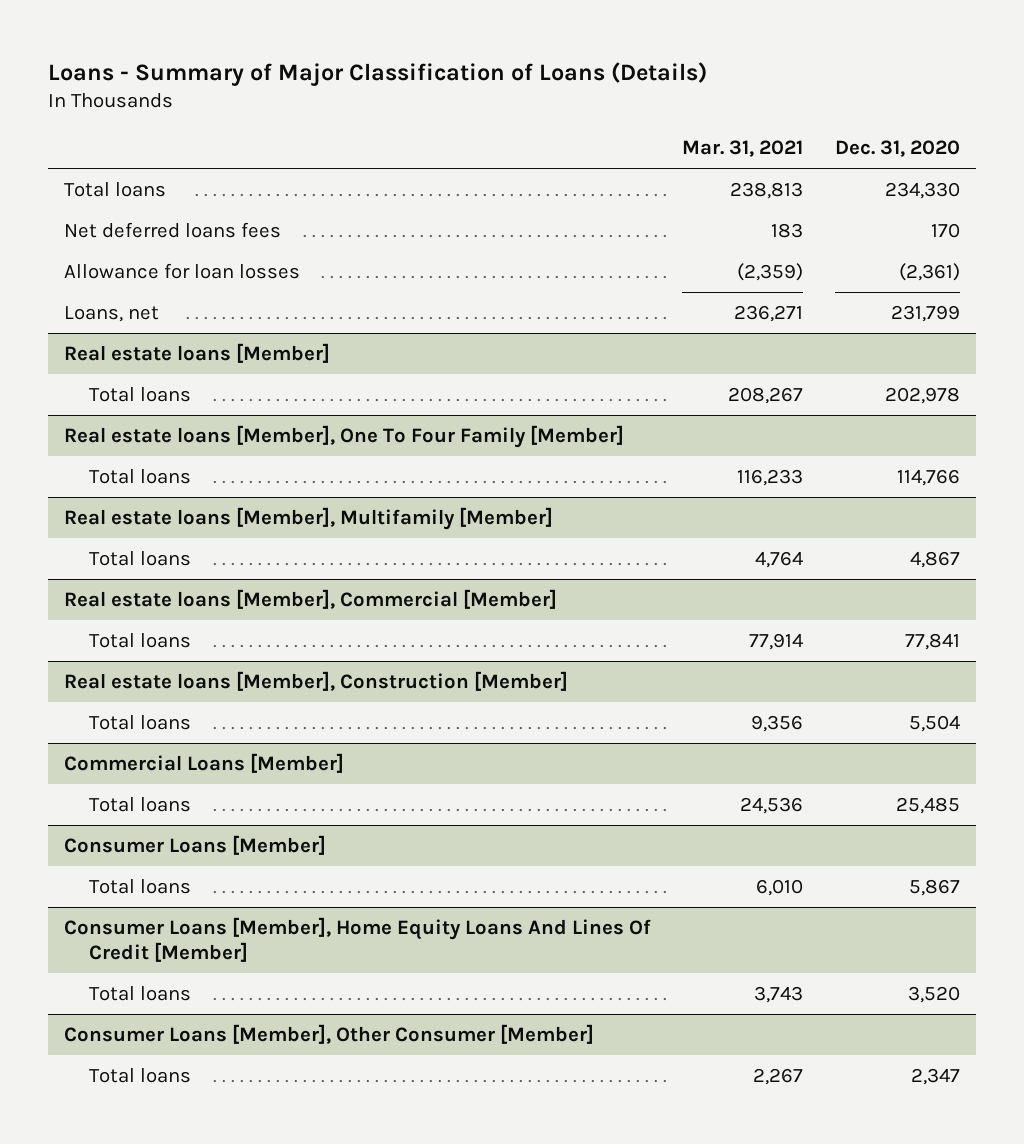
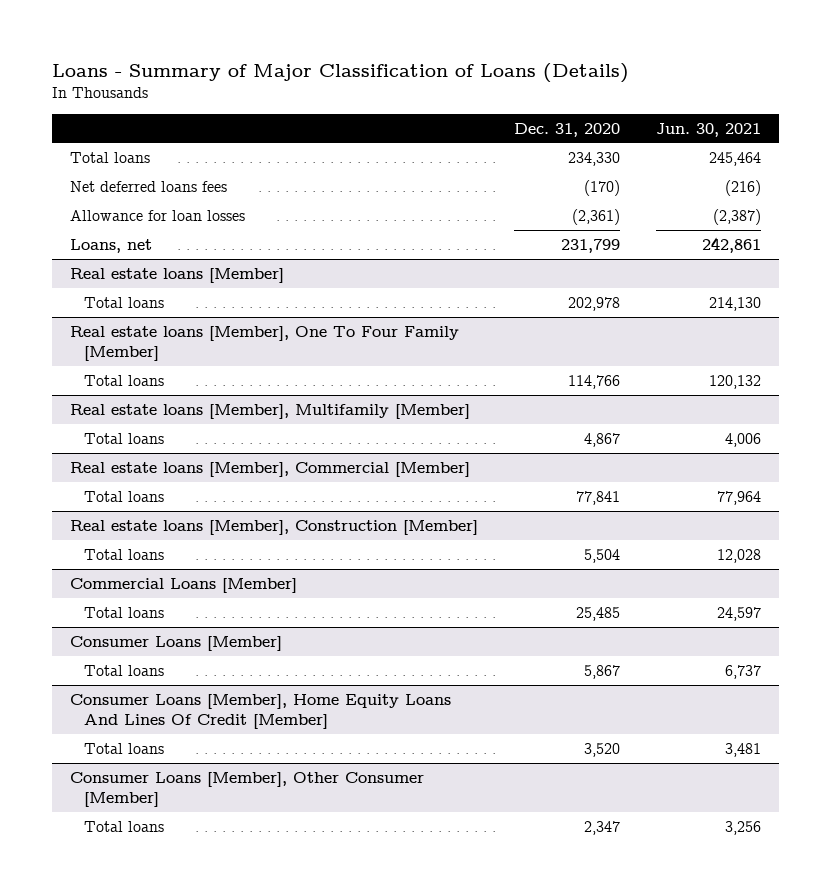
[682,140,804,158] Mar. 31, 2021 -> none
none -> [655,122,761,137] Jun. 30, 2021
[930,222,960,238] 170 -> [583,179,620,196] (170)

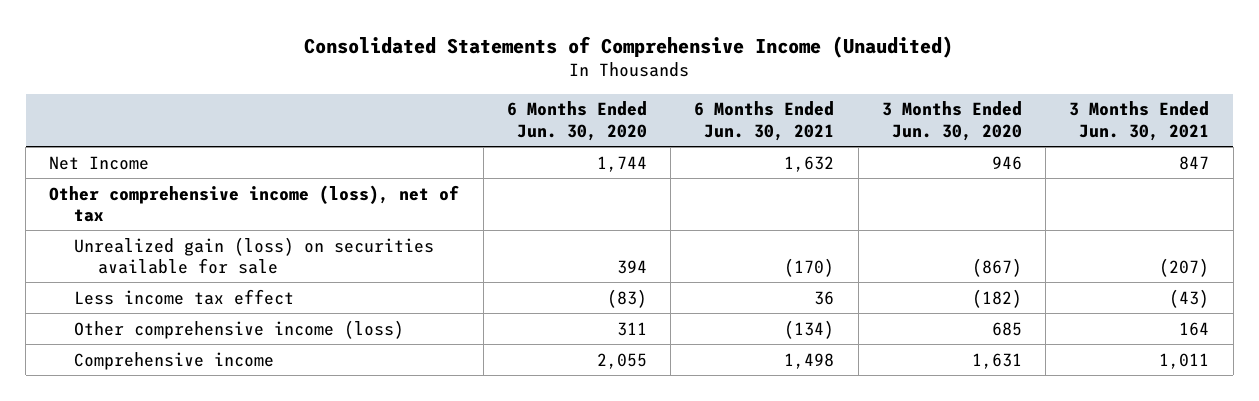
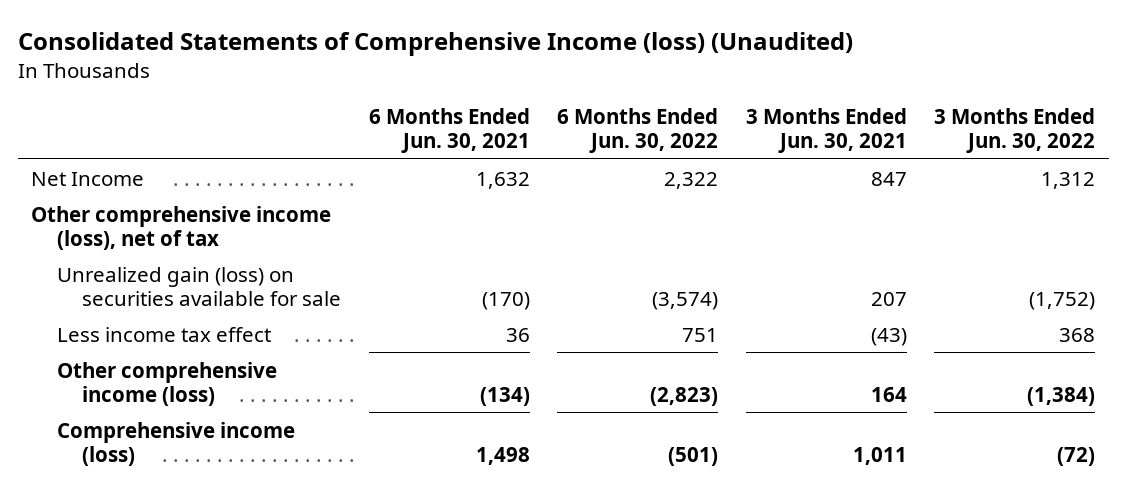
[304,35,954,58] Consolidated Statements of Comprehensive Income (Unaudited) -> [17,31,853,56] Consolidated Statements of Comprehensive Income (loss) (Unaudited)
[506,101,647,141] 6 Months Ended Jun. 30, 2020 -> none
[881,101,1022,141] 3 Months Ended Jun. 30, 2020 -> none
none -> [557,107,719,154] 6 Months Ended Jun. 30, 2022
none -> [934,107,1096,154] 3 Months Ended Jun. 30, 2022
[1159,257,1210,277] (207) -> [870,291,907,306] 207
[73,351,274,370] Comprehensive income -> [56,421,295,466] Comprehensive income (loss)

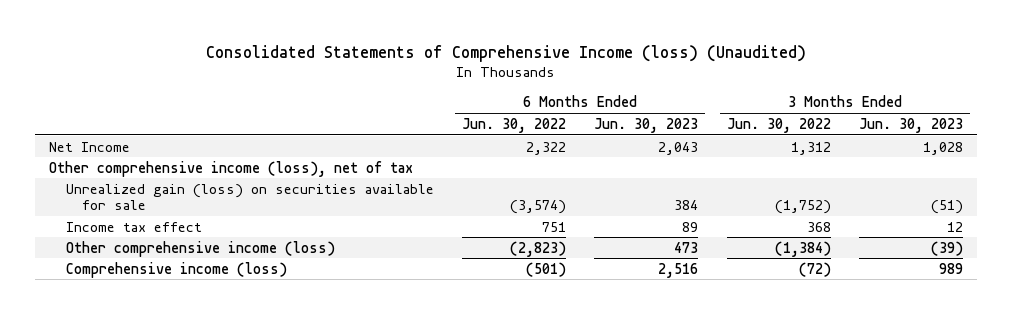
[368,107,530,154] 6 Months Ended Jun. 30, 2021 -> none
[745,107,907,154] 3 Months Ended Jun. 30, 2021 -> none
none -> [594,117,699,133] Jun. 30, 2023
none -> [858,117,963,133] Jun. 30, 2023
[56,326,271,342] Less income tax effect -> [65,221,202,232] Income tax effect

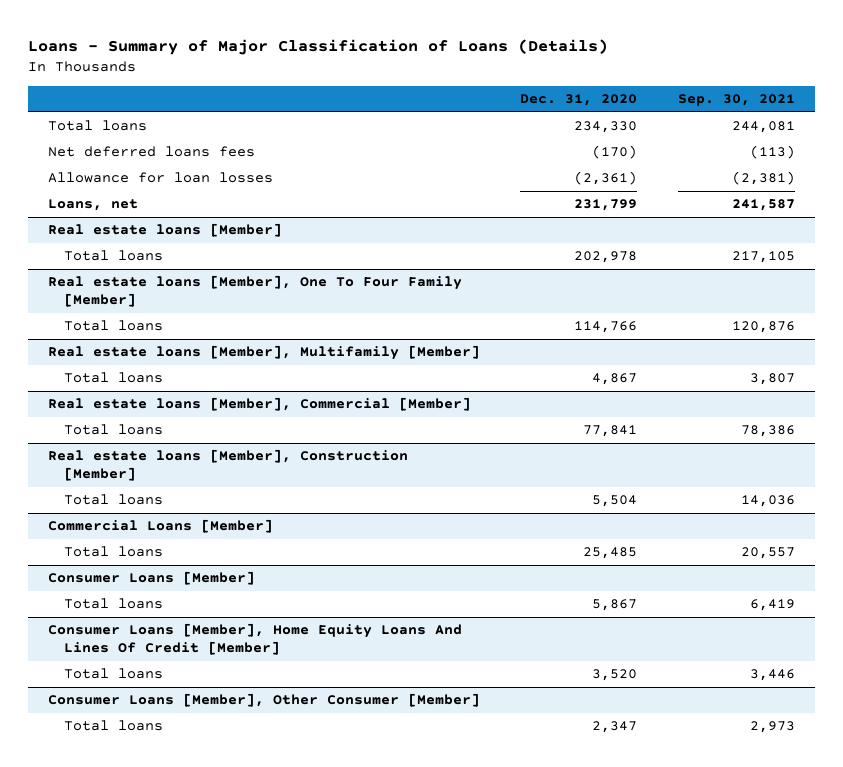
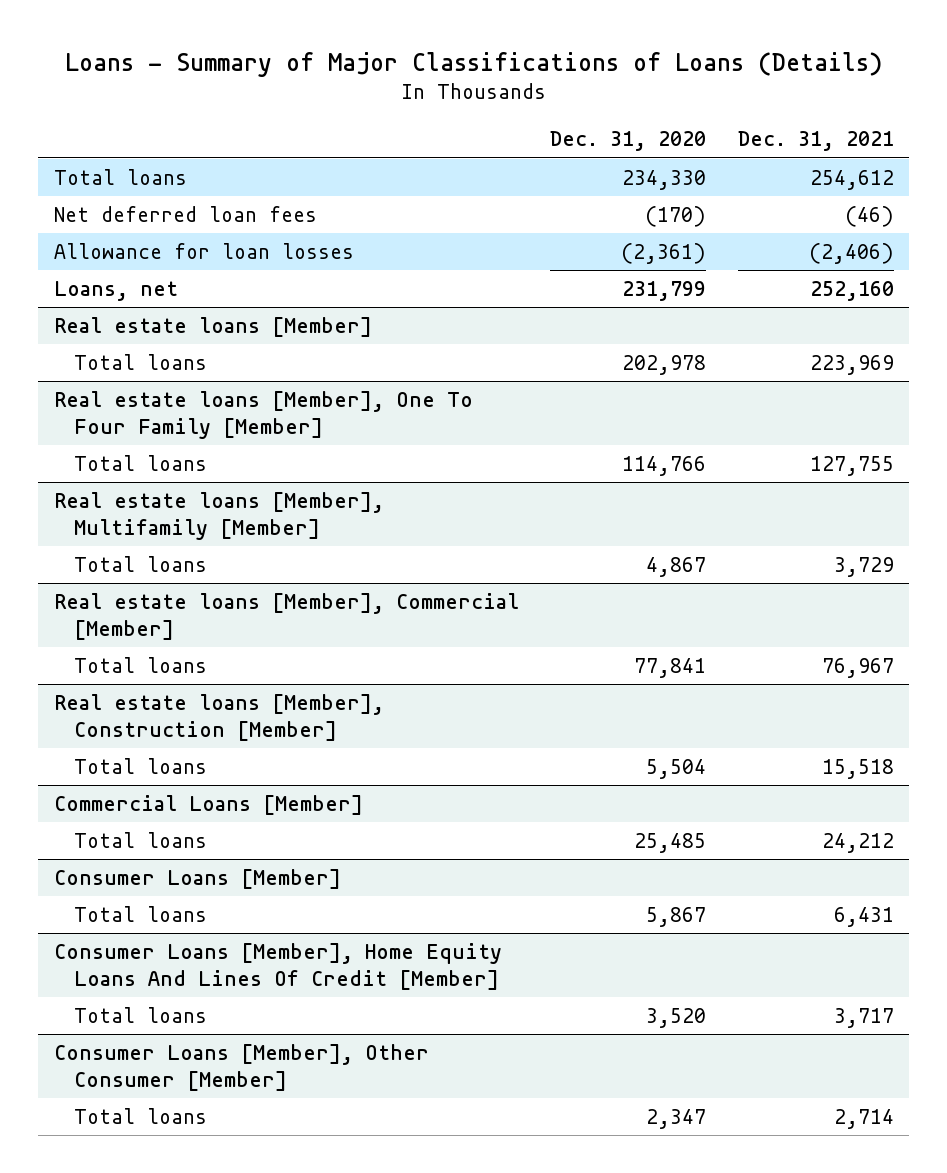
[27,38,608,55] Loans - Summary of Major Classification of Loans (Details) -> [64,51,882,77] Loans - Summary of Major Classifications of Loans (Details)
[677,94,795,107] Sep. 30, 2021 -> none
none -> [737,131,894,152] Dec. 31, 2021
[47,146,255,158] Net deferred loans fees -> [53,206,317,223] Net deferred loan fees

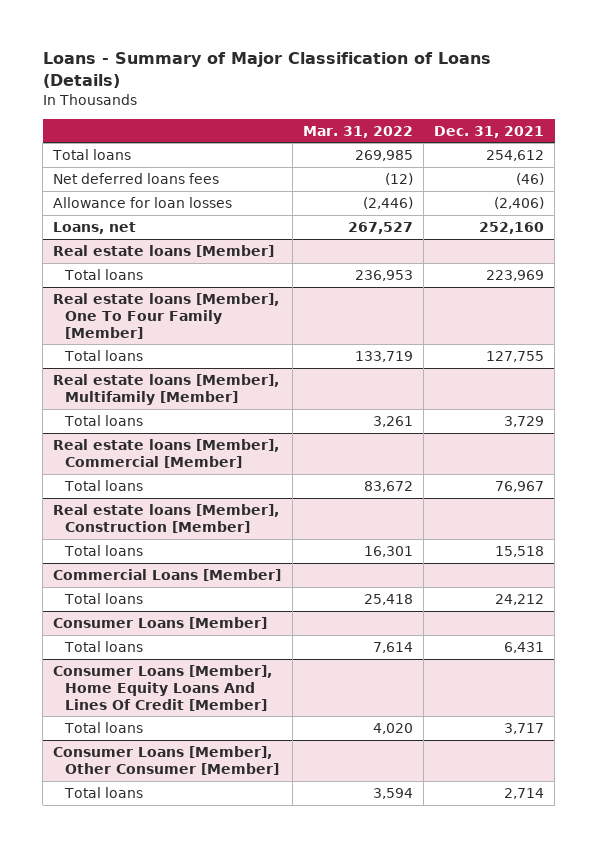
[64,51,882,77] Loans - Summary of Major Classifications of Loans (Details) -> [42,52,491,88] Loans - Summary of Major Classification of Loans (Details)
[550,131,707,152] Dec. 31, 2020 -> none
none -> [302,125,413,138] Mar. 31, 2022
[53,206,317,223] Net deferred loan fees -> [53,172,220,184] Net deferred loans fees

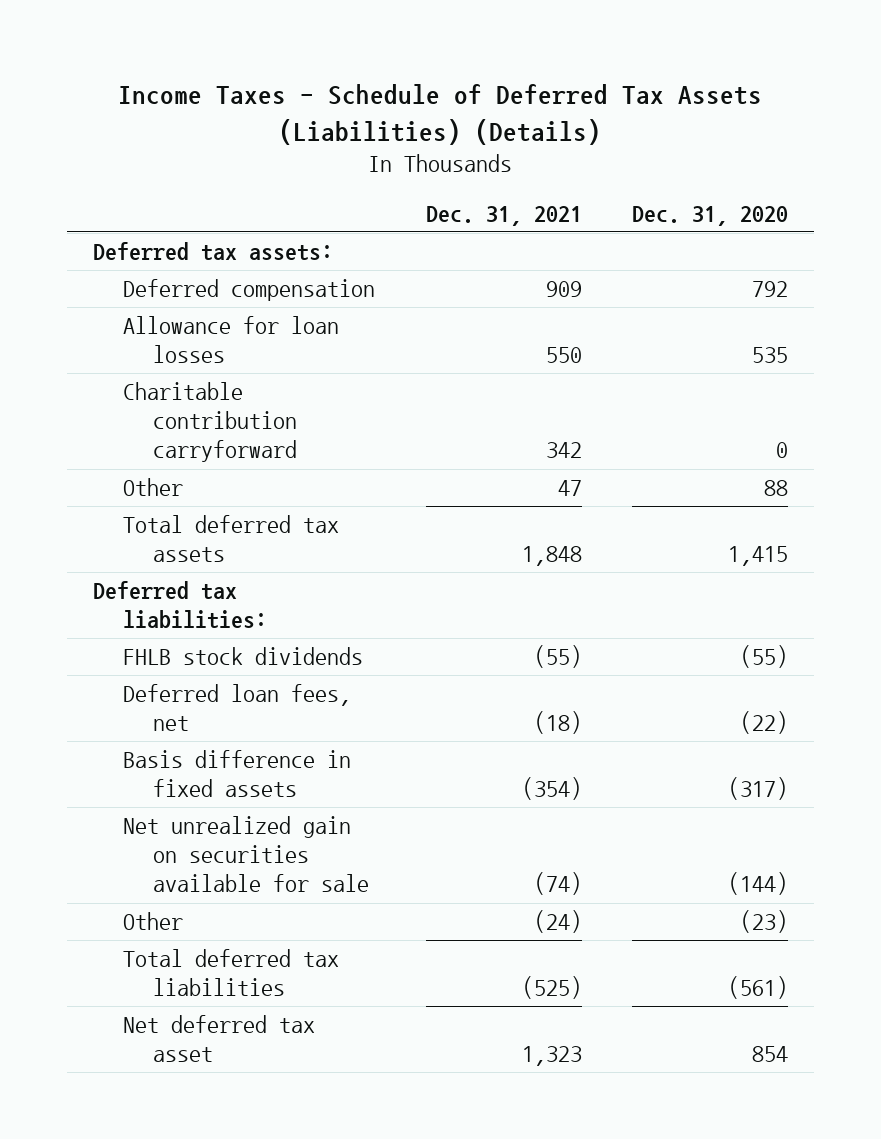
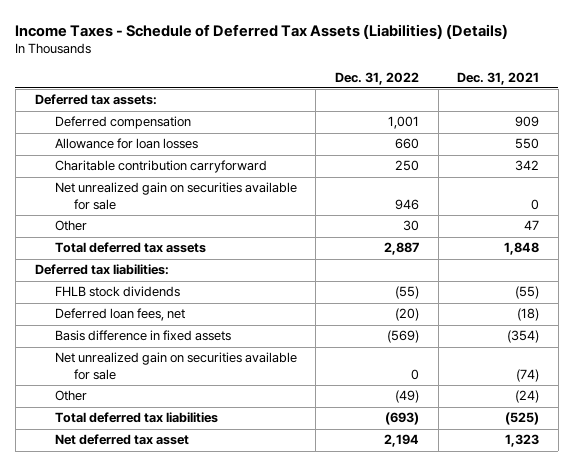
[632,205,789,226] Dec. 31, 2020 -> none
none -> [334,71,419,85] Dec. 31, 2022
none -> [54,182,297,211] Net unrealized gain on securities available for sale

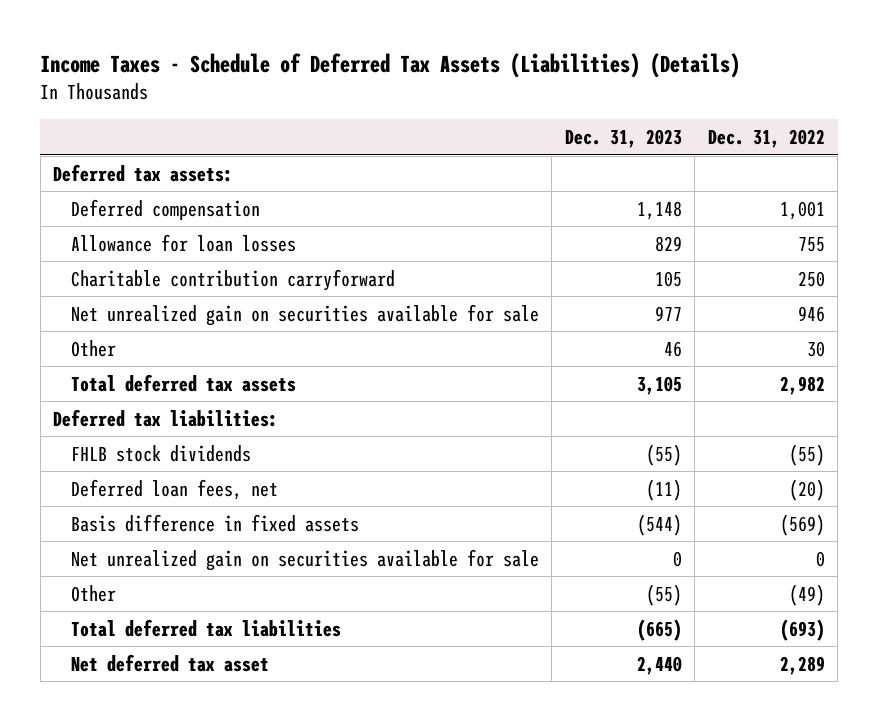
[457,71,540,85] Dec. 31, 2021 -> none
none -> [564,129,682,149] Dec. 31, 2023
[394,138,419,150] 660 -> [797,236,825,252] 755
[383,242,419,256] 2,887 -> [779,375,825,395] 2,982
[383,434,419,448] 2,194 -> [779,655,825,675] 2,289

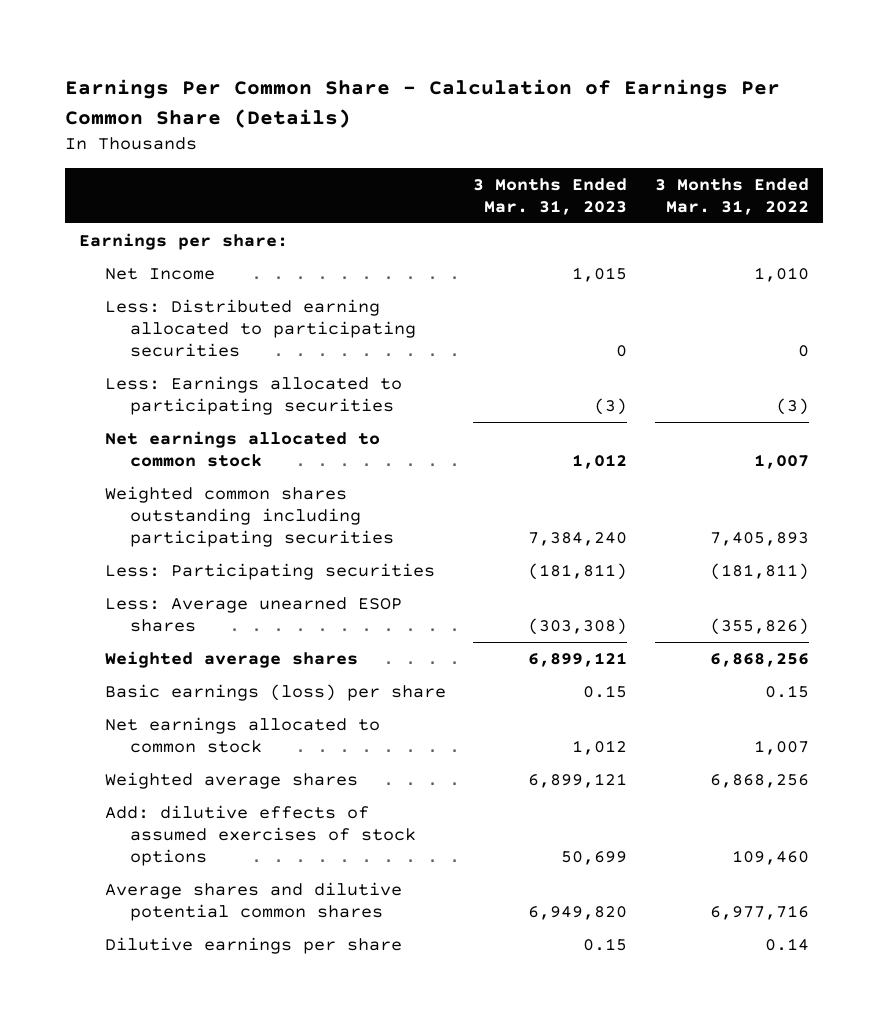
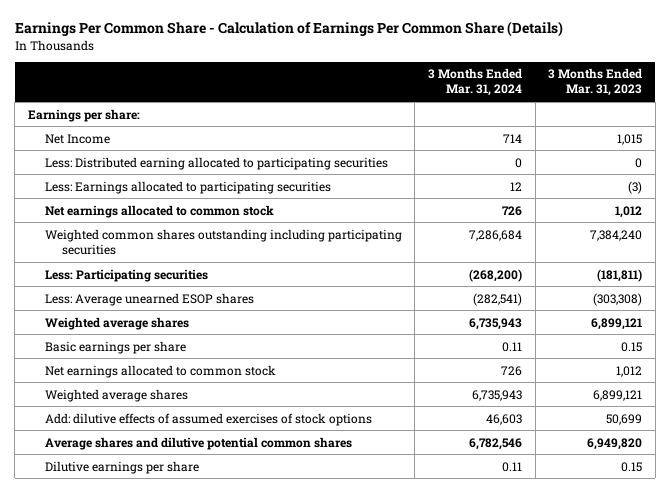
[655,177,810,215] 3 Months Ended Mar. 31, 2022 -> none
none -> [428,68,523,97] 3 Months Ended Mar. 31, 2024
[104,684,446,702] Basic earnings (loss) per share -> [44,340,186,354] Basic earnings per share

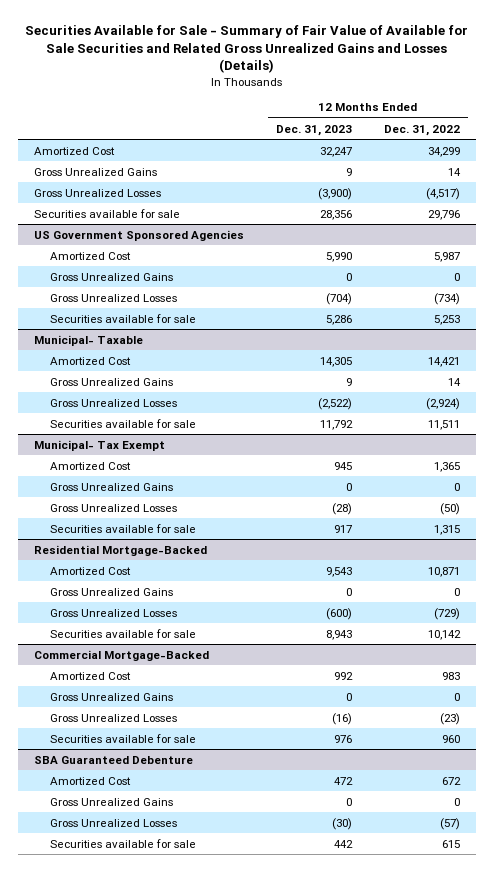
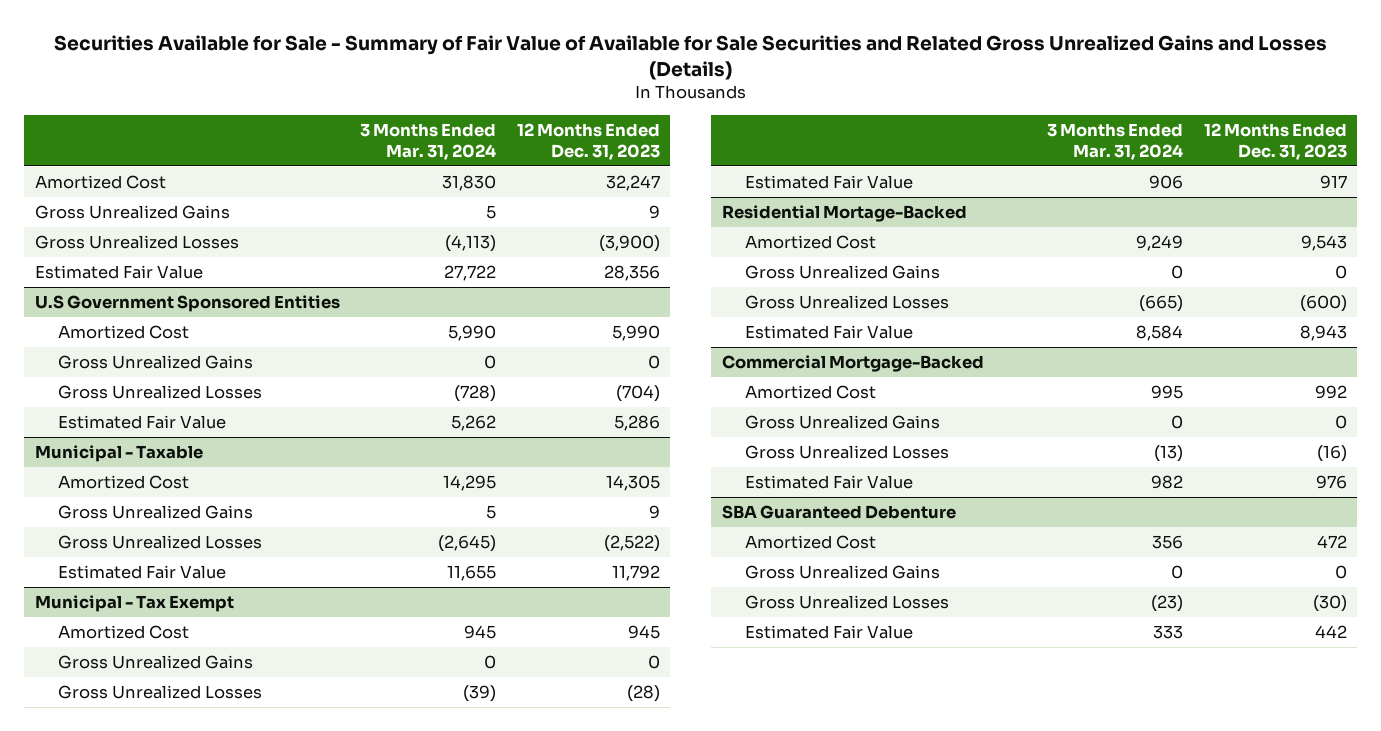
[383,124,460,136] Dec. 31, 2022 -> none
none -> [360,122,497,160] 3 Months Ended Mar. 31, 2024
[33,208,180,218] Securities available for sale -> [34,265,203,280] Estimated Fair Value
[33,229,244,241] US Government Sponsored Agencies -> [34,295,340,313] U.S Government Sponsored Entities
[49,313,196,323] Securities available for sale -> [57,415,226,430] Estimated Fair Value
[33,334,143,346] Municipal- Taxable -> [34,445,203,463] Municipal - Taxable
[49,418,196,428] Securities available for sale -> [57,565,226,580] Estimated Fair Value
[33,439,165,451] Municipal- Tax Exempt -> [34,595,234,613] Municipal - Tax Exempt
[49,523,196,533] Securities available for sale -> [744,175,913,190] Estimated Fair Value
[33,544,207,556] Residential Mortgage-Backed -> [721,205,967,223] Residential Mortage-Backed
[49,628,196,638] Securities available for sale -> [744,325,913,340] Estimated Fair Value
[49,733,196,743] Securities available for sale -> [744,475,913,490] Estimated Fair Value
[49,838,196,848] Securities available for sale -> [744,625,913,640] Estimated Fair Value

